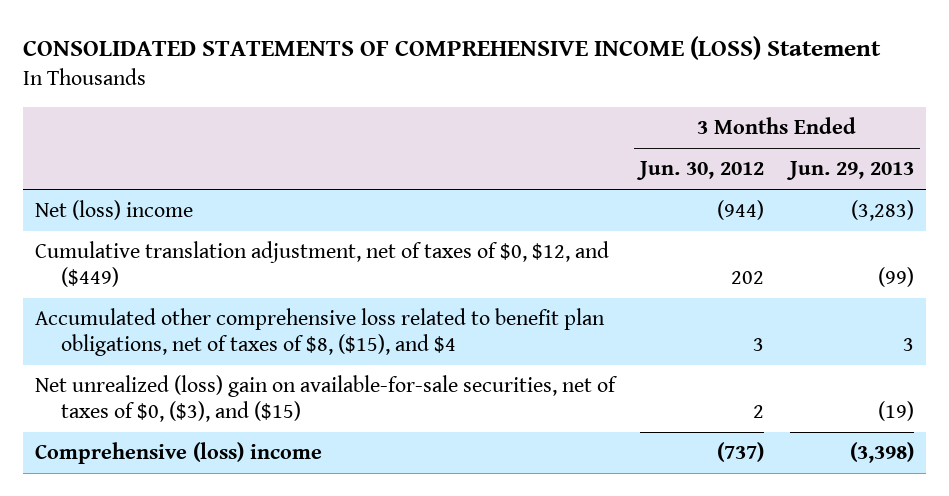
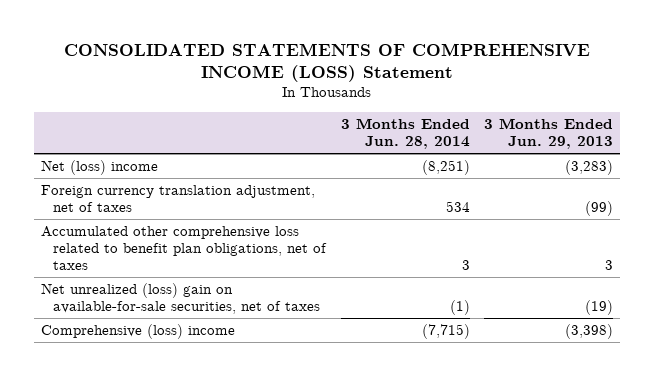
[636,161,765,181] Jun. 30, 2012 -> none
none -> [340,117,470,149] 3 Months Ended Jun. 28, 2014
[35,241,610,288] Cumulative translation adjustment, net of taxes of $0, $12, and ($449) -> [40,185,315,213] Foreign currency translation adjustment, net of taxes
[35,308,606,357] Accumulated other comprehensive loss related to benefit plan obligations, net of taxes of $8, ($15), and $4 -> [40,226,328,270] Accumulated other comprehensive loss related to benefit plan obligations, net of taxes
[35,375,619,423] Net unrealized (loss) gain on available-for-sale securities, net of taxes of $0, ($3), and ($15) -> [40,283,321,315] Net unrealized (loss) gain on available-for-sale securities, net of taxes

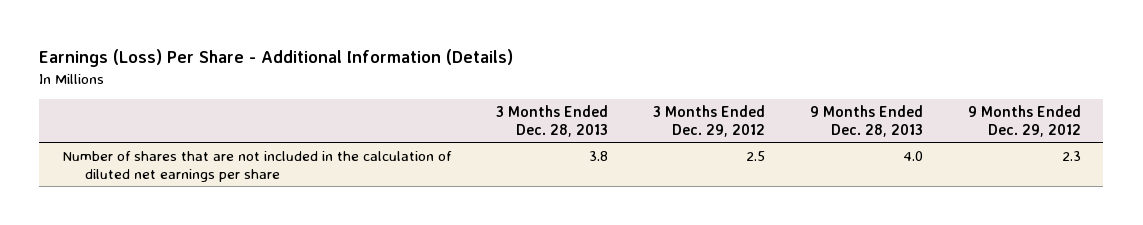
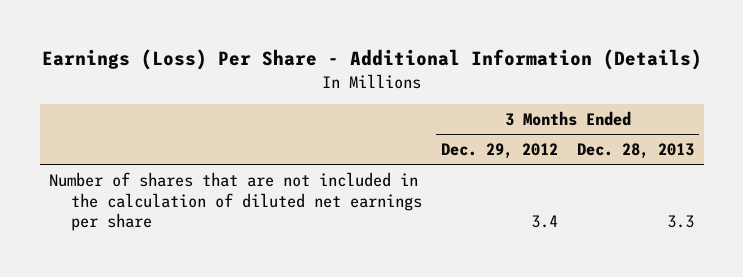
[809,104,923,137] 9 Months Ended Dec. 28, 2013 -> none
[967,104,1081,137] 9 Months Ended Dec. 29, 2012 -> none
[588,150,608,161] 3.8 -> [667,215,695,229] 3.3
[745,150,765,161] 2.5 -> [531,215,559,229] 3.4

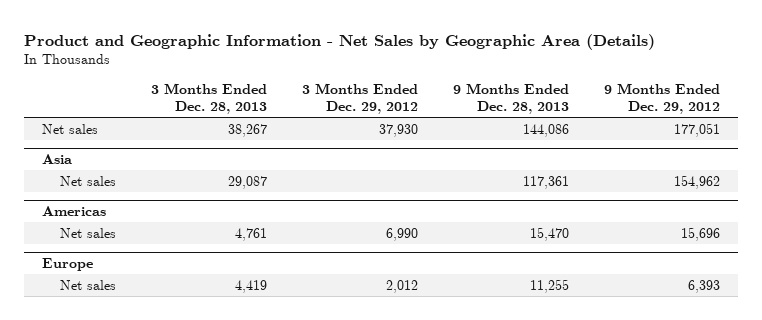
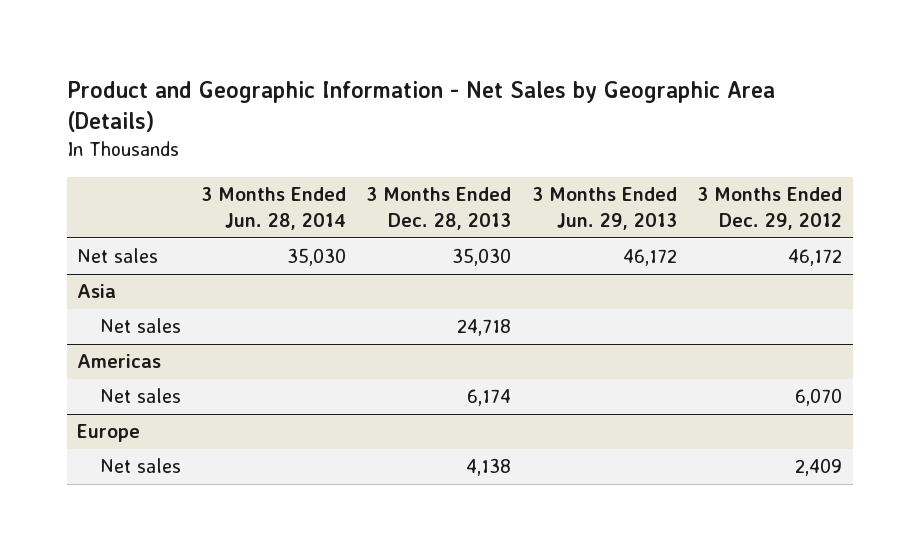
[453,83,570,115] 9 Months Ended Dec. 28, 2013 -> none
[604,83,721,115] 9 Months Ended Dec. 29, 2012 -> none
none -> [201,187,347,231] 3 Months Ended Jun. 28, 2014
none -> [531,187,677,231] 3 Months Ended Jun. 29, 2013
[227,123,267,137] 38,267 -> [452,248,512,267] 35,030
[379,123,419,137] 37,930 -> [788,249,843,267] 46,172
[227,175,267,189] 29,087 -> [457,319,512,337] 24,718
[234,227,267,241] 4,761 -> [467,389,512,407] 6,174
[386,227,419,241] 6,990 -> [795,388,843,407] 6,070
[234,279,267,293] 4,419 -> [466,458,512,477] 4,138
[386,279,419,293] 2,012 -> [795,458,843,477] 2,409

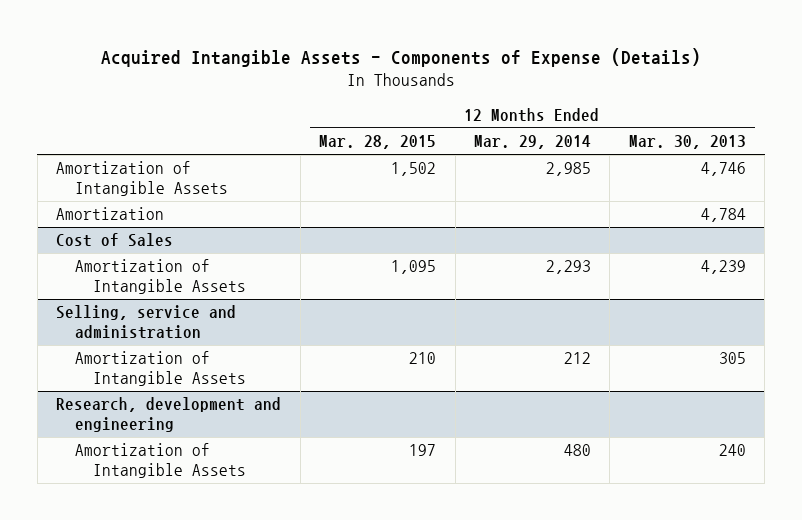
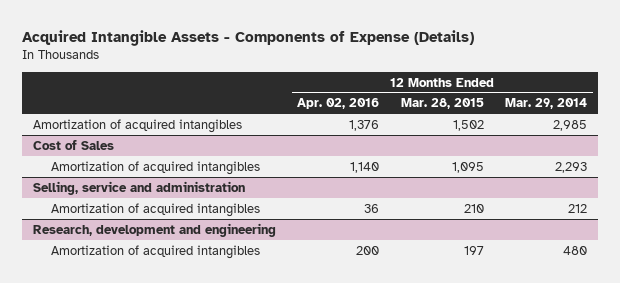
[628,135,746,150] Mar. 30, 2013 -> none
none -> [297,98,380,110] Apr. 02, 2016
[56,207,165,221] Amortization -> none
[56,161,228,196] Amortization of Intangible Assets -> [32,118,242,133] Amortization of acquired intangibles
[74,259,247,294] Amortization of Intangible Assets -> [50,160,260,175] Amortization of acquired intangibles
[74,351,247,386] Amortization of Intangible Assets -> [50,202,260,217] Amortization of acquired intangibles
[74,443,247,478] Amortization of Intangible Assets -> [50,244,260,259] Amortization of acquired intangibles

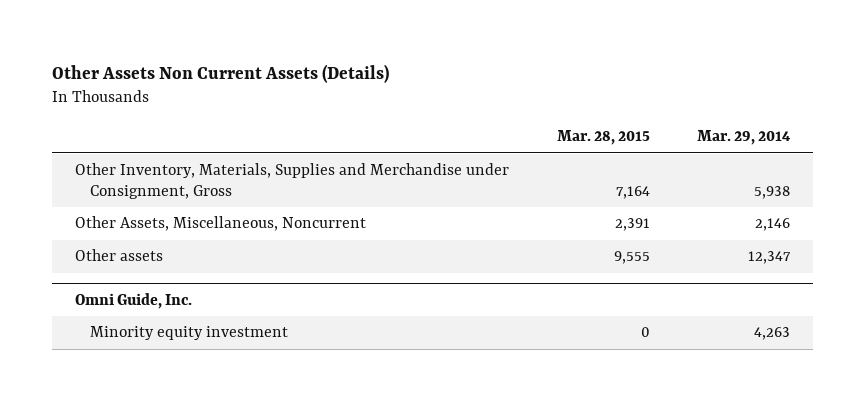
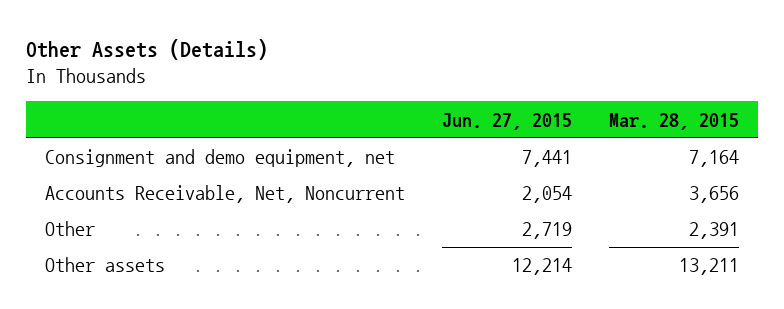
[51,63,389,83] Other Assets Non Current Assets (Details) -> [26,39,269,61] Other Assets (Details)
[696,130,791,146] Mar. 29, 2014 -> none
none -> [442,112,573,130] Jun. 27, 2015
[75,292,193,309] Omni Guide, Inc. -> none
[90,326,289,341] Minority equity investment -> none
[75,163,510,199] Other Inventory, Materials, Supplies and Merchandise under Consignment, Gross -> [44,149,395,168] Consignment and demo equipment, net
none -> [44,185,405,204] Accounts Receivable, Net, Noncurrent
[75,216,367,232] Other Assets, Miscellaneous, Noncurrent -> [44,221,95,237] Other
[613,251,650,265] 9,555 -> [679,258,740,276] 13,211

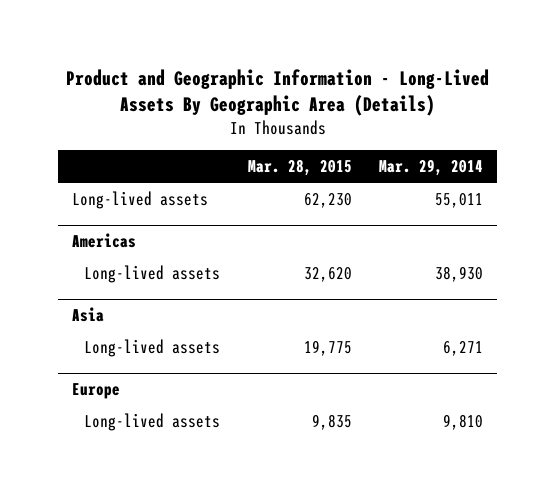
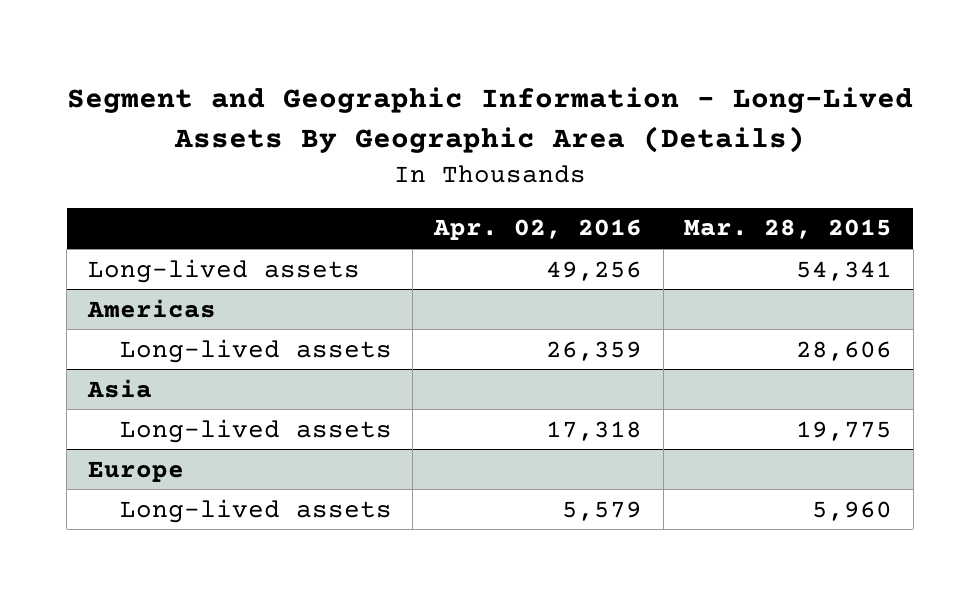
[65,68,489,116] Product and Geographic Information - Long-Lived Assets By Geographic Area (Details) -> [67,86,914,153] Segment and Geographic Information - Long-Lived Assets By Geographic Area (Details)
[379,159,484,177] Mar. 29, 2014 -> none
none -> [432,219,642,241] Apr. 02, 2016
[303,192,352,208] 62,230 -> [796,260,893,281] 54,341
[303,266,352,282] 32,620 -> [796,340,893,361] 28,606
[311,413,352,430] 9,835 -> [812,500,893,521] 5,960

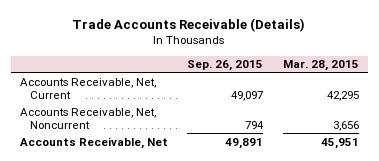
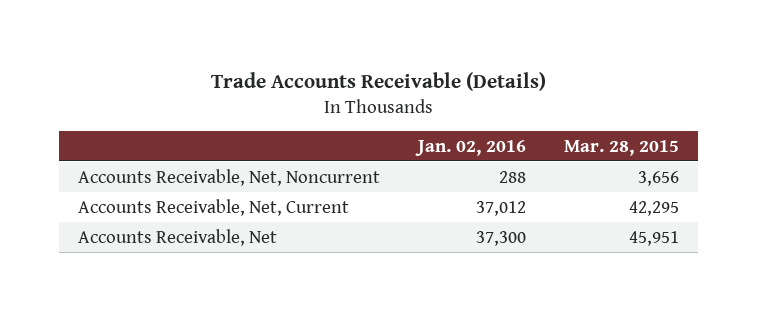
[187,60,264,72] Sep. 26, 2015 -> none
none -> [415,139,527,156] Jan. 02, 2016
[20,77,157,100] Accounts Receivable, Net, Current -> [78,198,350,216] Accounts Receivable, Net, Current

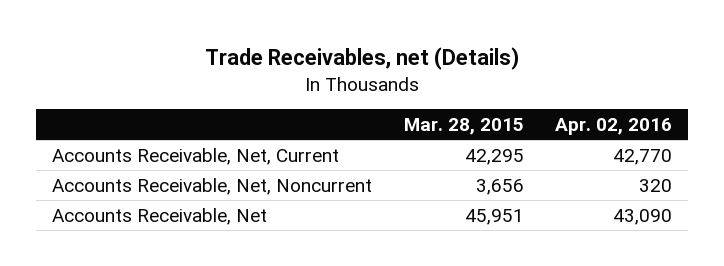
[210,71,546,91] Trade Accounts Receivable (Details) -> [205,47,520,71] Trade Receivables, net (Details)
[415,139,527,156] Jan. 02, 2016 -> none
none -> [555,117,673,135] Apr. 02, 2016
[78,168,381,186] Accounts Receivable, Net, Noncurrent -> [51,177,372,195] Accounts Receivable, Net, Noncurrent

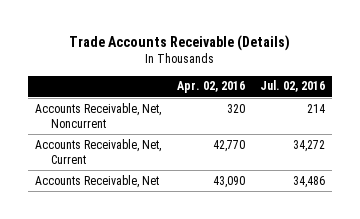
[205,47,520,71] Trade Receivables, net (Details) -> [69,34,291,51] Trade Accounts Receivable (Details)
[403,117,524,135] Mar. 28, 2015 -> none
none -> [259,80,325,93] Jul. 02, 2016
[51,147,339,165] Accounts Receivable, Net, Current -> [35,138,162,165] Accounts Receivable, Net, Current

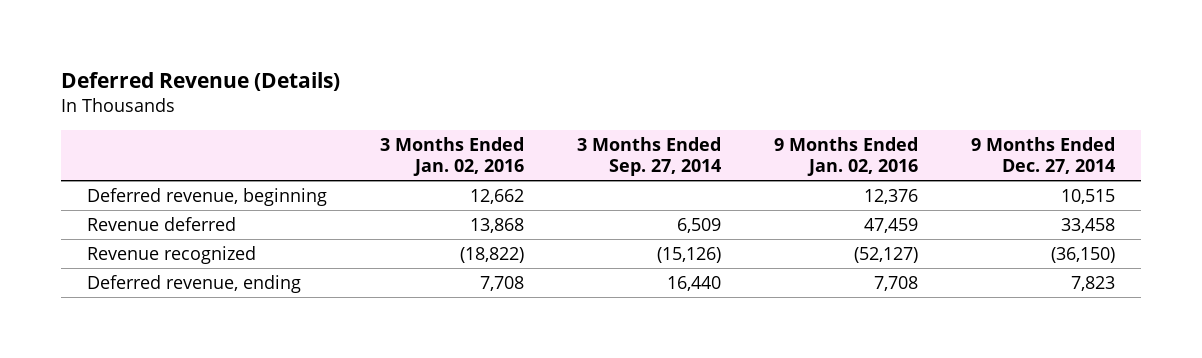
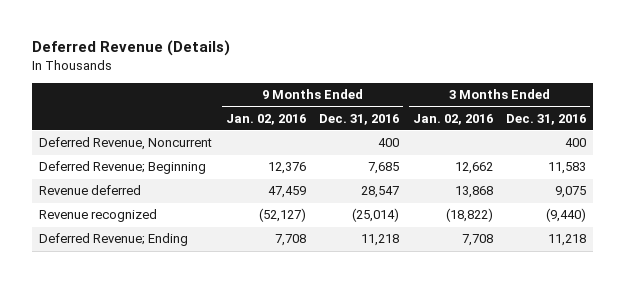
[576,136,721,177] 3 Months Ended Sep. 27, 2014 -> none
[970,136,1115,175] 9 Months Ended Dec. 27, 2014 -> none
none -> [319,113,400,125] Dec. 31, 2016
none -> [506,113,587,125] Dec. 31, 2016
none -> [39,137,213,151] Deferred Revenue, Noncurrent
[87,187,328,206] Deferred revenue, beginning -> [39,161,207,175] Deferred Revenue; Beginning
[87,274,302,293] Deferred revenue, ending -> [39,233,189,247] Deferred Revenue; Ending

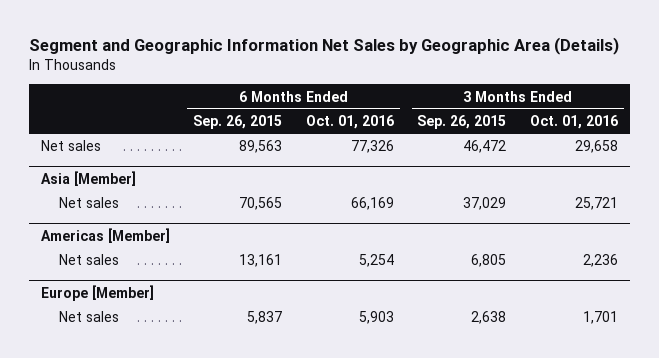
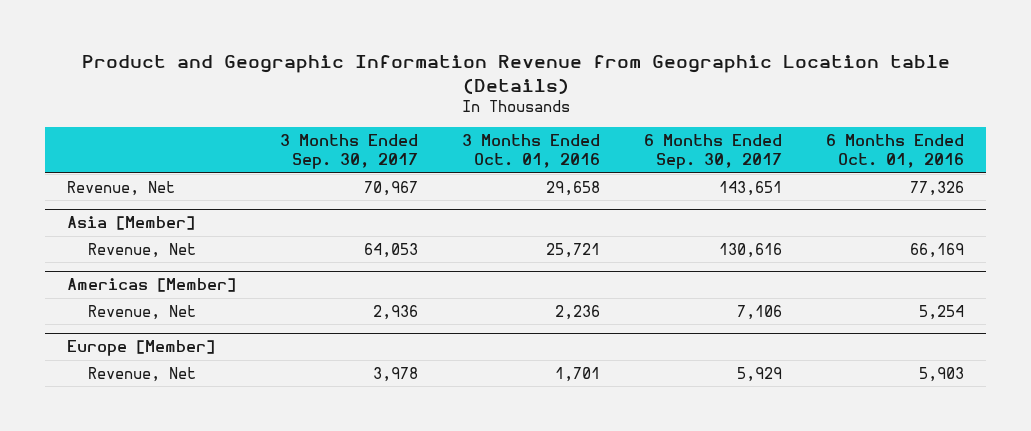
[29,37,620,56] Segment and Geographic Information Net Sales by Geographic Area (Details) -> [81,55,950,94] Product and Geographic Information Revenue from Geographic Location table (Details)
[193,115,283,130] Sep. 26, 2015 -> none
[417,115,507,130] Sep. 26, 2015 -> none
none -> [280,134,419,170] 3 Months Ended Sep. 30, 2017
none -> [644,134,783,170] 6 Months Ended Sep. 30, 2017
[40,140,101,152] Net sales -> [66,180,175,196] Revenue, Net
[58,197,119,209] Net sales -> [88,242,197,258] Revenue, Net
[58,254,119,266] Net sales -> [88,304,197,320] Revenue, Net
[58,311,119,323] Net sales -> [88,366,197,382] Revenue, Net

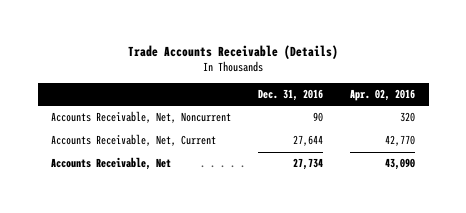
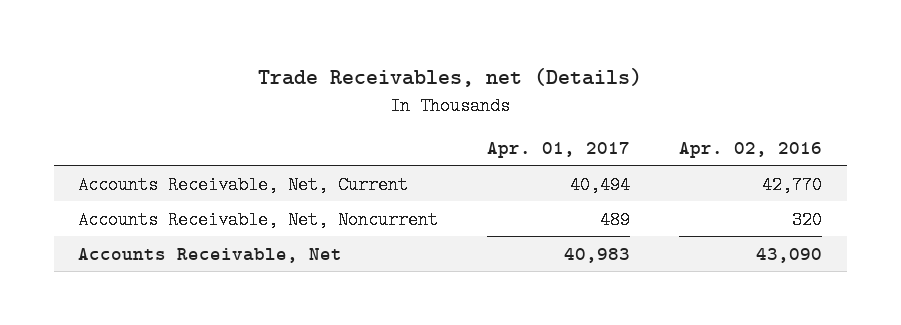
[128,44,339,59] Trade Accounts Receivable (Details) -> [258,68,643,88] Trade Receivables, net (Details)
[258,88,324,101] Dec. 31, 2016 -> none
none -> [487,141,631,158] Apr. 01, 2017
[51,111,232,124] Accounts Receivable, Net, Noncurrent -> [78,210,439,229] Accounts Receivable, Net, Noncurrent

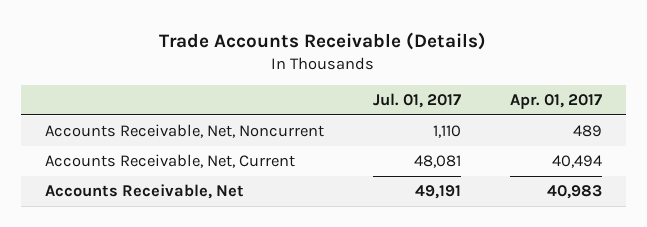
[258,68,643,88] Trade Receivables, net (Details) -> [159,31,487,50] Trade Accounts Receivable (Details)
[679,141,823,158] Apr. 02, 2016 -> none
none -> [372,93,461,109] Jul. 01, 2017
[78,175,409,194] Accounts Receivable, Net, Current -> [45,153,296,168] Accounts Receivable, Net, Current

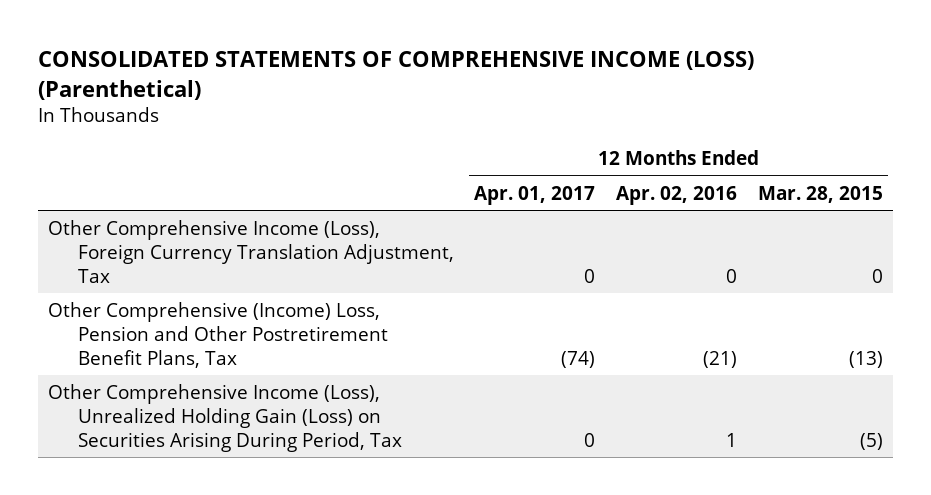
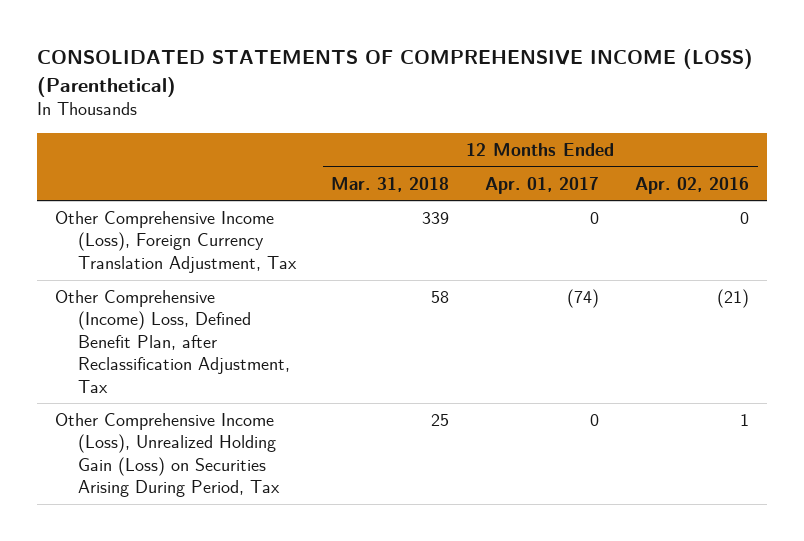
[757,185,883,203] Mar. 28, 2015 -> none
none -> [331,176,450,192] Mar. 31, 2018
[48,301,388,368] Other Comprehensive (Income) Loss, Pension and Other Postretirement Benefit Plans, Tax -> [55,289,290,393] Other Comprehensive (Income) Loss, Defined Benefit Plan, after Reclassification Adjustment, Tax

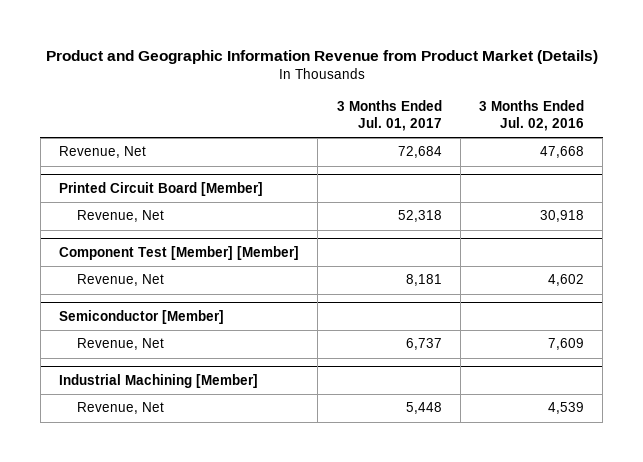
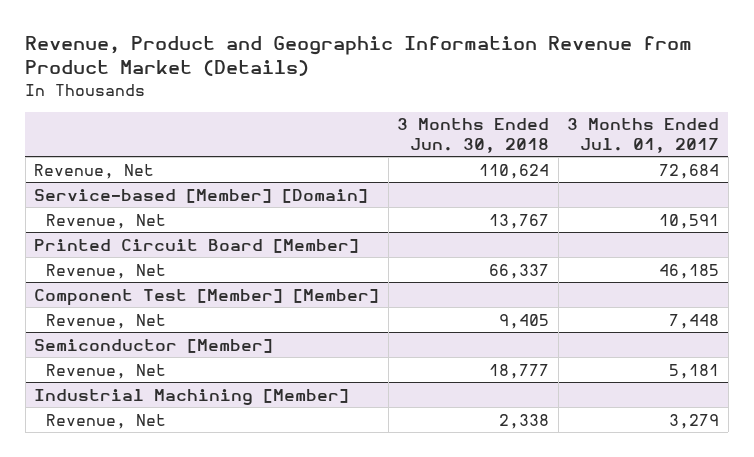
[45,50,598,65] Product and Geographic Information Revenue from Product Market (Details) -> [25,35,693,77] Revenue, Product and Geographic Information Revenue from Product Market (Details)
[479,99,585,131] 3 Months Ended Jul. 02, 2016 -> none
none -> [397,118,550,153] 3 Months Ended Jun. 30, 2018
none -> [34,188,369,203] Service-based [Member] [Domain]
none -> [46,213,167,229] Revenue, Net
[397,210,442,223] 52,318 -> [659,263,720,279] 46,185
[405,274,442,287] 8,181 -> [669,313,720,329] 7,448
[405,338,442,351] 6,737 -> [669,363,720,379] 5,181
[405,402,442,415] 5,448 -> [669,413,720,429] 3,279

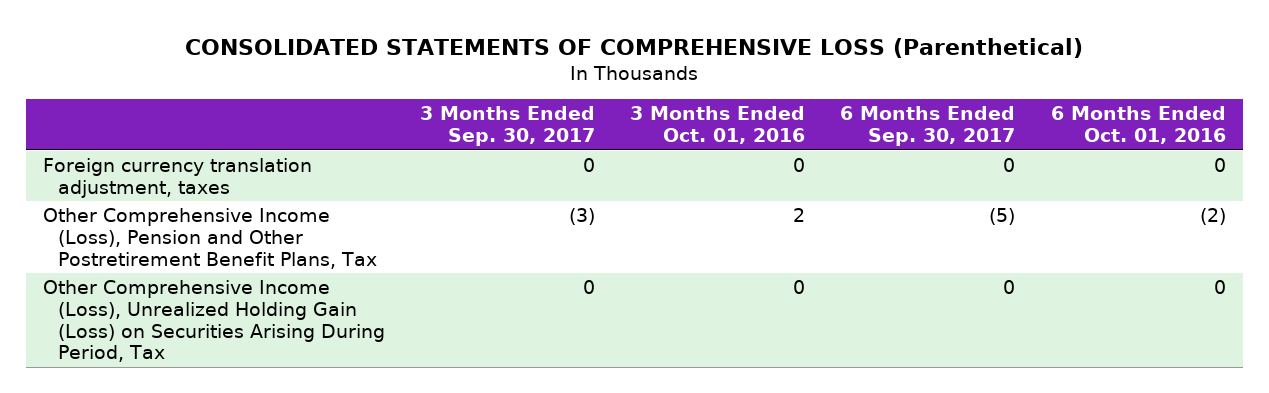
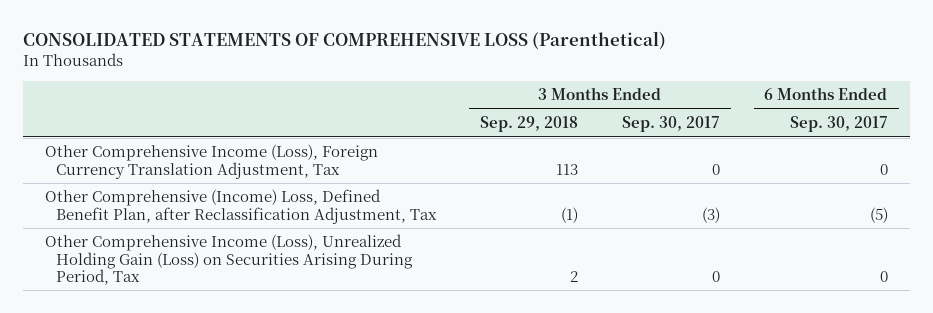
[630,106,806,145] 3 Months Ended Oct. 01, 2016 -> none
[1050,106,1226,145] 6 Months Ended Oct. 01, 2016 -> none
none -> [480,116,579,133] Sep. 29, 2018
[43,158,313,198] Foreign currency translation adjustment, taxes -> [45,144,379,179] Other Comprehensive Income (Loss), Foreign Currency Translation Adjustment, Tax
[43,208,378,269] Other Comprehensive Income (Loss), Pension and Other Postretirement Benefit Plans, Tax -> [45,189,438,224] Other Comprehensive (Income) Loss, Defined Benefit Plan, after Reclassification Adjustment, Tax

